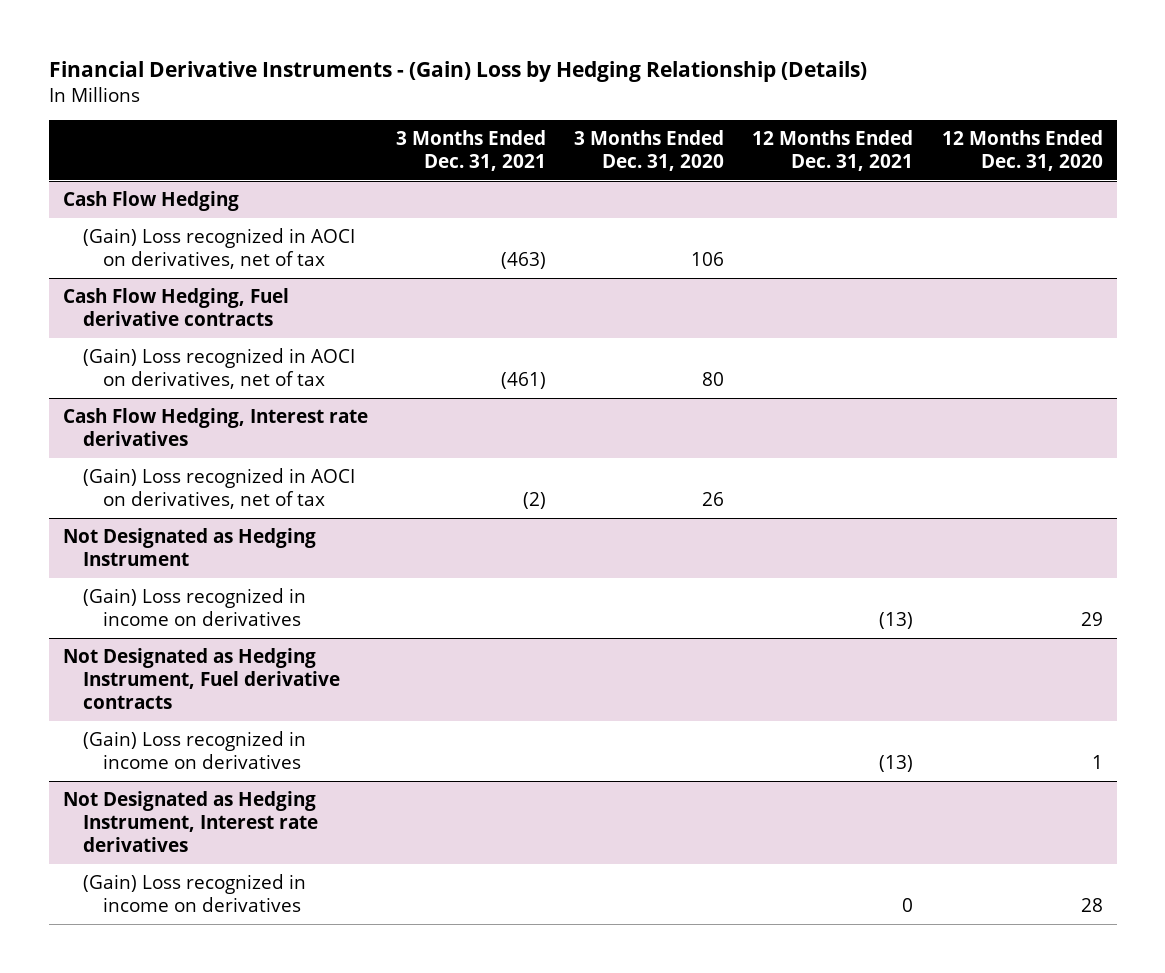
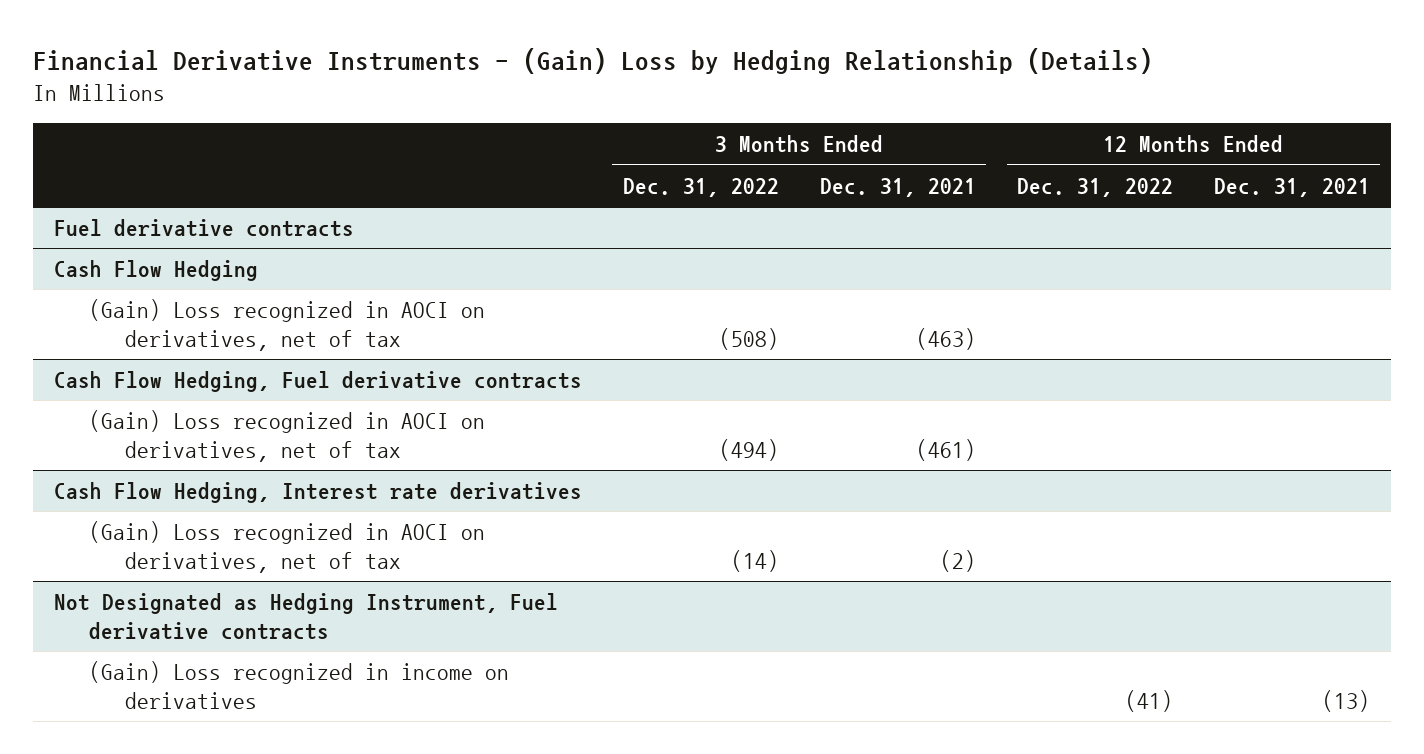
[574,129,725,171] 3 Months Ended Dec. 31, 2020 -> none
[941,129,1103,171] 12 Months Ended Dec. 31, 2020 -> none
none -> [622,177,779,197] Dec. 31, 2022
none -> [1016,177,1173,197] Dec. 31, 2022
none -> [53,219,354,238] Fuel derivative contracts
[62,527,316,566] Not Designated as Hedging Instrument -> none
[82,587,306,626] (Gain) Loss recognized in income on derivatives -> none
[62,790,318,852] Not Designated as Hedging Instrument, Interest rate derivatives -> none
[82,873,306,912] (Gain) Loss recognized in income on derivatives -> none

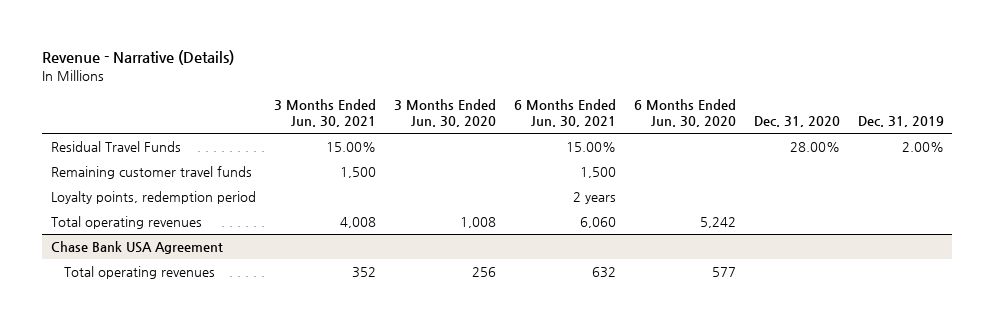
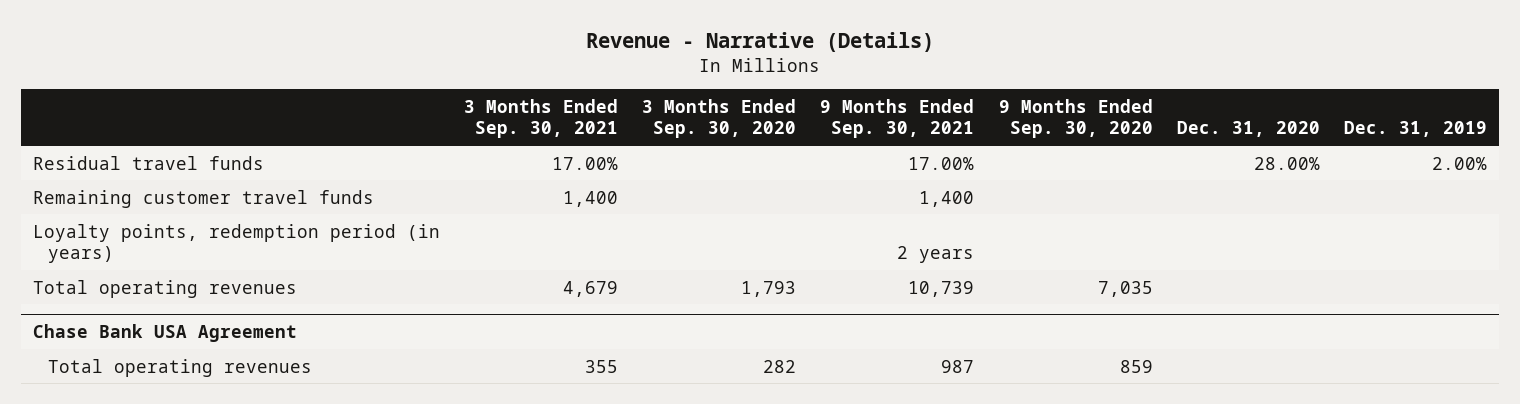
[274,99,377,128] 3 Months Ended Jun. 30, 2021 -> none
[394,99,497,128] 3 Months Ended Jun. 30, 2020 -> none
[513,99,616,128] 6 Months Ended Jun. 30, 2021 -> none
[633,99,736,128] 6 Months Ended Jun. 30, 2020 -> none
none -> [463,98,618,139] 3 Months Ended Sep. 30, 2021
none -> [642,98,797,139] 3 Months Ended Sep. 30, 2020
none -> [820,98,975,139] 9 Months Ended Sep. 30, 2021
none -> [998,98,1153,139] 9 Months Ended Sep. 30, 2020
[51,140,182,152] Residual Travel Funds -> [32,155,264,170] Residual travel funds
[51,190,257,204] Loyalty points, redemption period -> [32,223,440,264] Loyalty points, redemption period (in years)

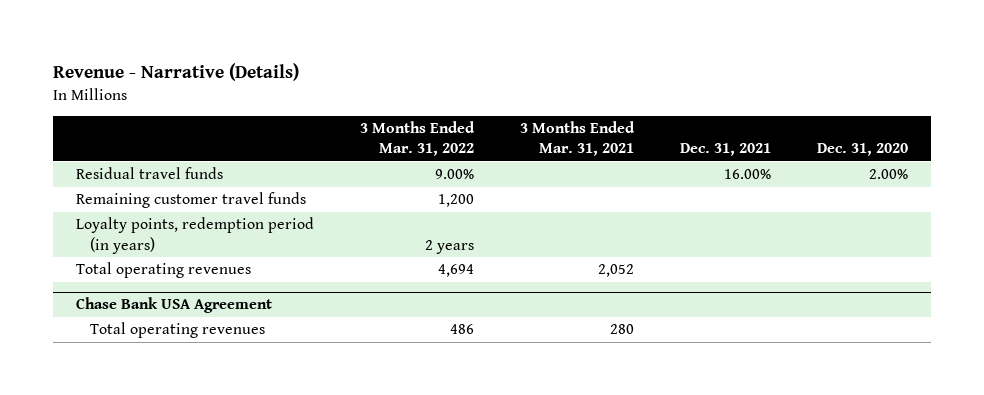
[463,98,618,139] 3 Months Ended Sep. 30, 2021 -> none
[642,98,797,139] 3 Months Ended Sep. 30, 2020 -> none
[820,98,975,139] 9 Months Ended Sep. 30, 2021 -> none
[998,98,1153,139] 9 Months Ended Sep. 30, 2020 -> none
[1344,121,1488,138] Dec. 31, 2019 -> none
none -> [359,120,475,157] 3 Months Ended Mar. 31, 2022
none -> [519,120,635,157] 3 Months Ended Mar. 31, 2021
none -> [679,143,771,157] Dec. 31, 2021
[1253,156,1320,170] 28.00% -> [868,169,908,180] 2.00%

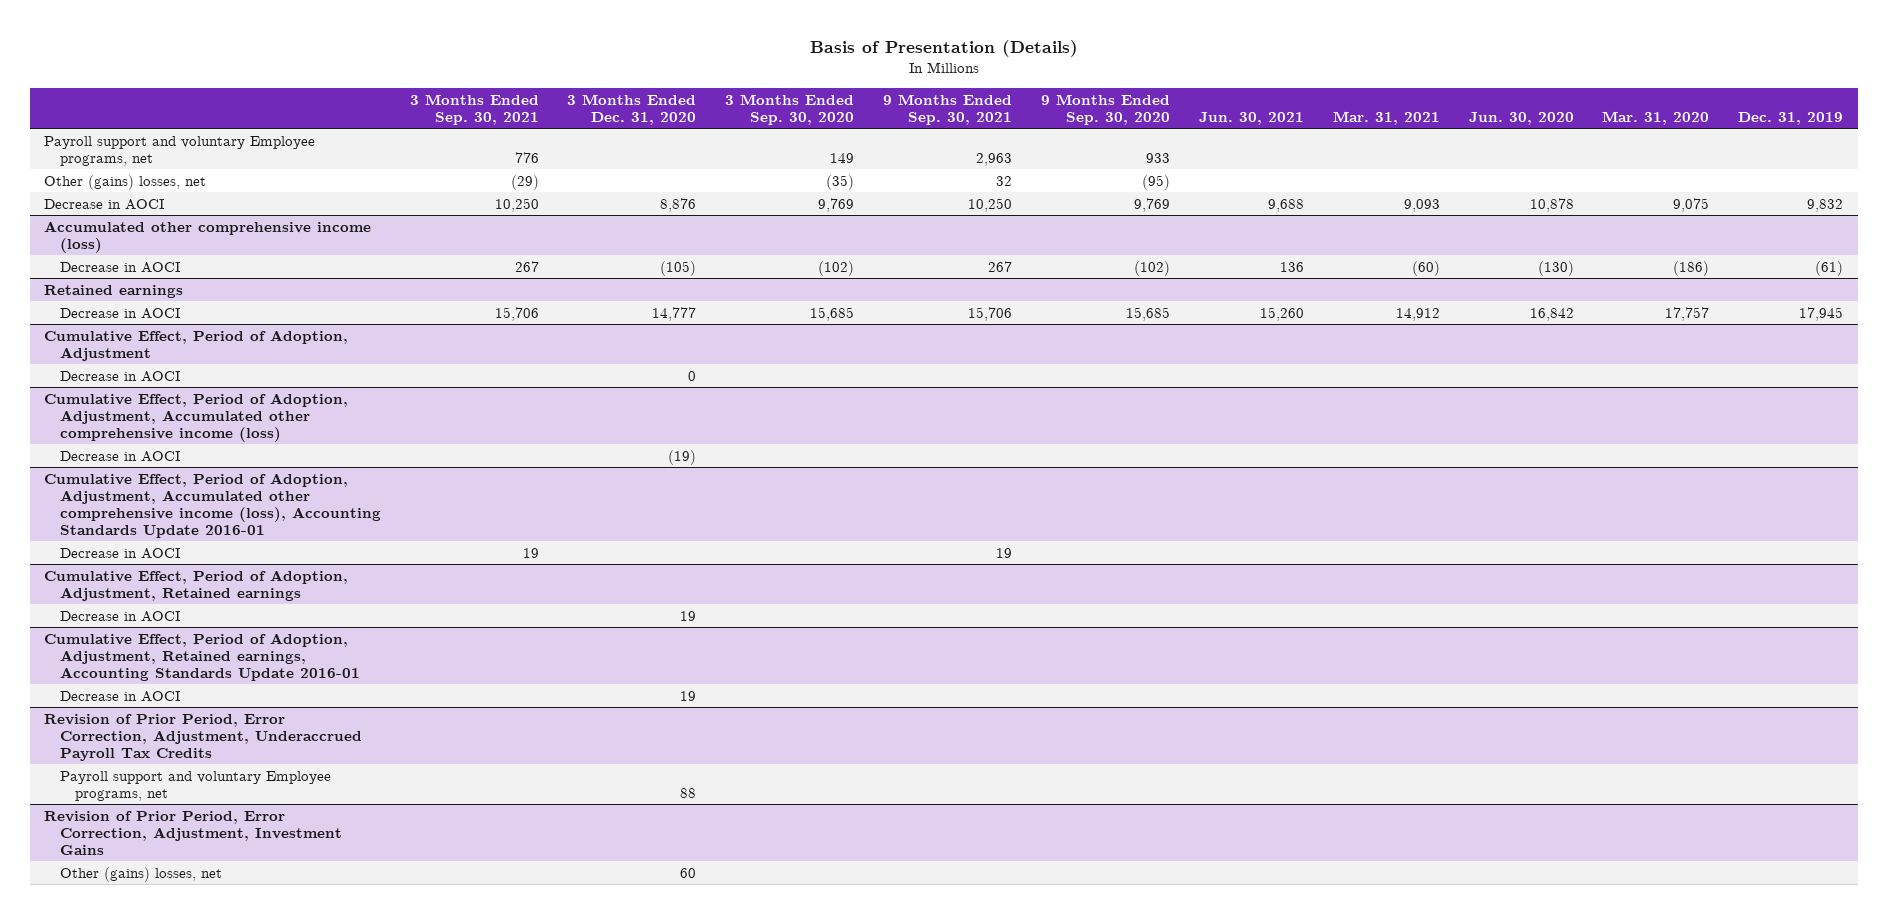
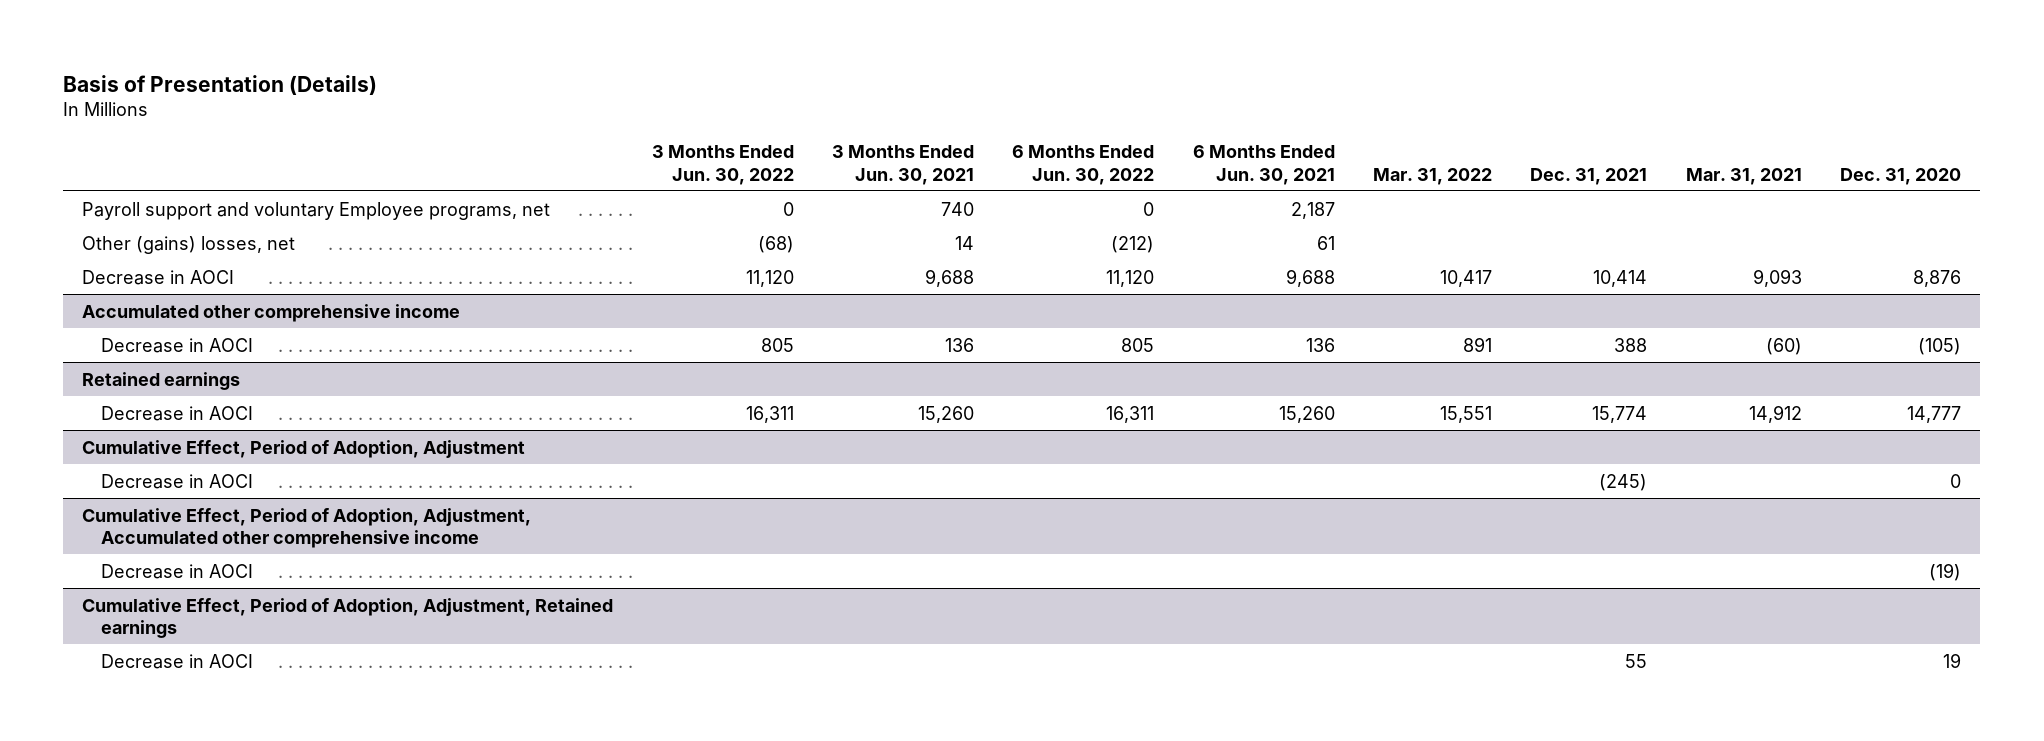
[409,93,539,125] 3 Months Ended Sep. 30, 2021 -> none
[567,93,697,125] 3 Months Ended Dec. 31, 2020 -> none
[725,93,855,125] 3 Months Ended Sep. 30, 2020 -> none
[883,93,1013,125] 9 Months Ended Sep. 30, 2021 -> none
[1041,93,1171,125] 9 Months Ended Sep. 30, 2020 -> none
[1198,111,1304,125] Jun. 30, 2021 -> none
[1468,111,1574,125] Jun. 30, 2020 -> none
[1602,110,1710,125] Mar. 31, 2020 -> none
[1738,111,1844,125] Dec. 31, 2019 -> none
none -> [651,144,794,185] 3 Months Ended Jun. 30, 2022
none -> [832,144,975,185] 3 Months Ended Jun. 30, 2021
none -> [1012,144,1155,185] 6 Months Ended Jun. 30, 2022
none -> [1192,144,1335,185] 6 Months Ended Jun. 30, 2021
none -> [1373,167,1493,185] Mar. 31, 2022
none -> [1530,167,1648,185] Dec. 31, 2021
none -> [1840,167,1962,185] Dec. 31, 2020
[44,220,372,253] Accumulated other comprehensive income (loss) -> [82,303,461,322] Accumulated other comprehensive income
[44,392,349,442] Cumulative Effect, Period of Adoption, Adjustment, Accumulated other comprehensive income (loss) -> [82,507,532,549] Cumulative Effect, Period of Adoption, Adjustment, Accumulated other comprehensive income
[44,472,381,538] Cumulative Effect, Period of Adoption, Adjustment, Accumulated other comprehensive income (loss), Accounting Standards Update 2016-01 -> none
[59,547,180,559] Decrease in AOCI -> none
[44,632,360,681] Cumulative Effect, Period of Adoption, Adjustment, Retained earnings, Accounting Standards Update 2016-01 -> none
[59,690,180,702] Decrease in AOCI -> none
[44,713,362,761] Revision of Prior Period, Error Correction, Adjustment, Underaccrued Payroll Tax Credits -> none
[59,770,331,801] Payroll support and voluntary Employee programs, net -> none
[44,810,342,855] Revision of Prior Period, Error Correction, Adjustment, Investment Gains -> none
[59,866,222,882] Other (gains) losses, net -> none

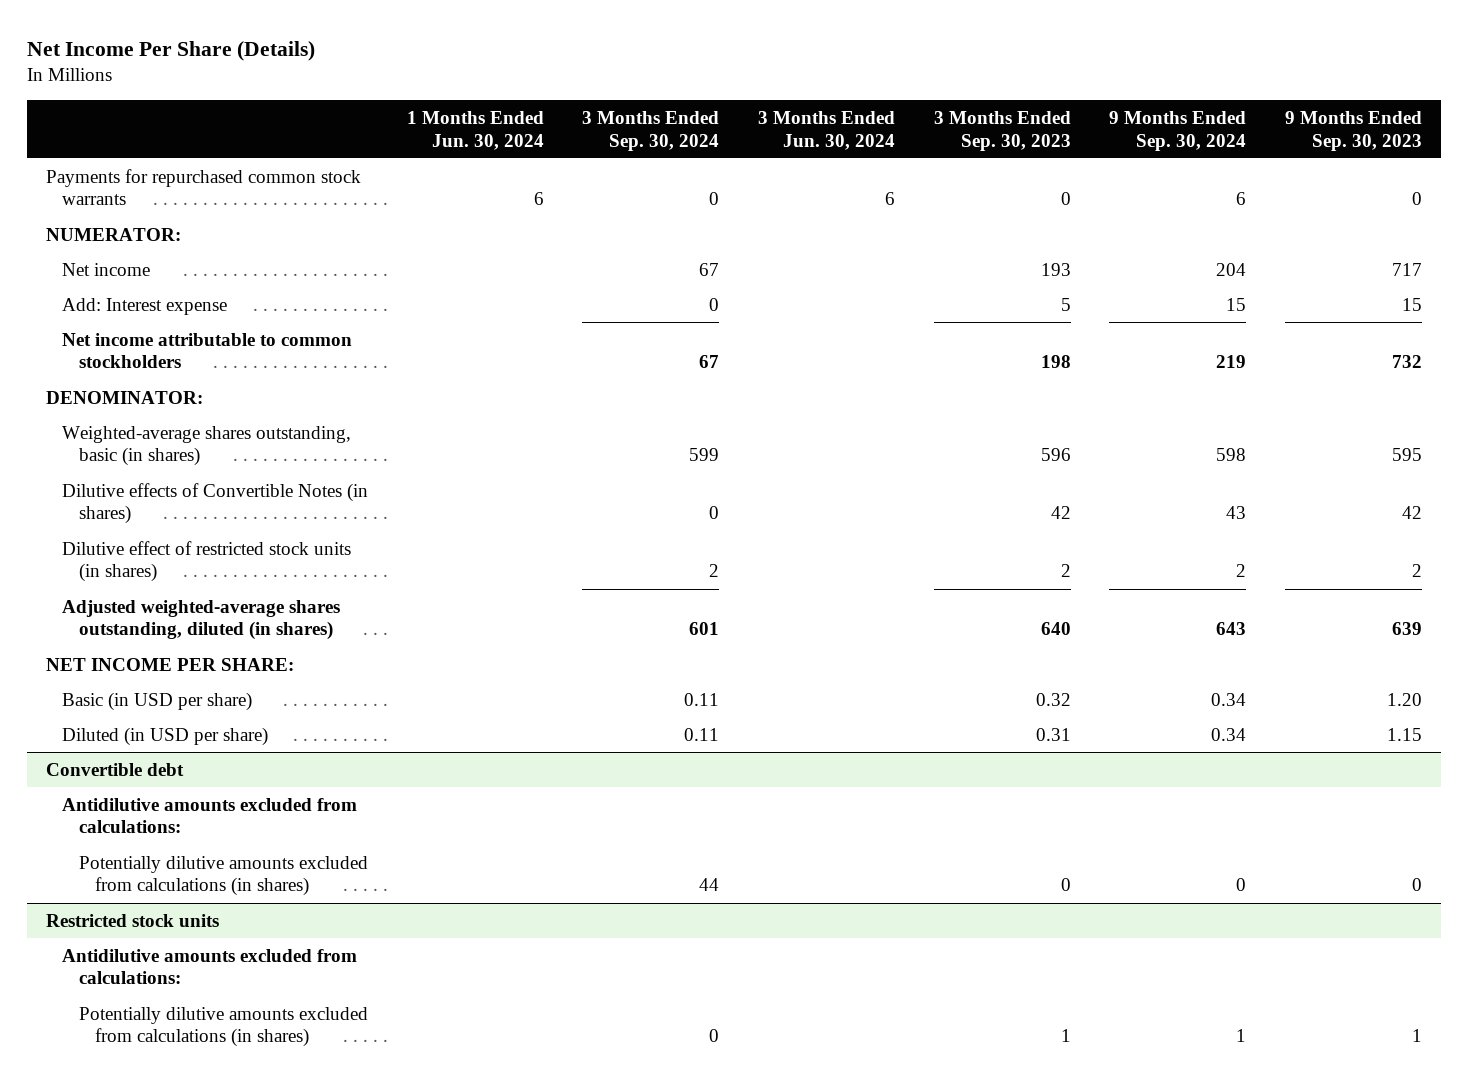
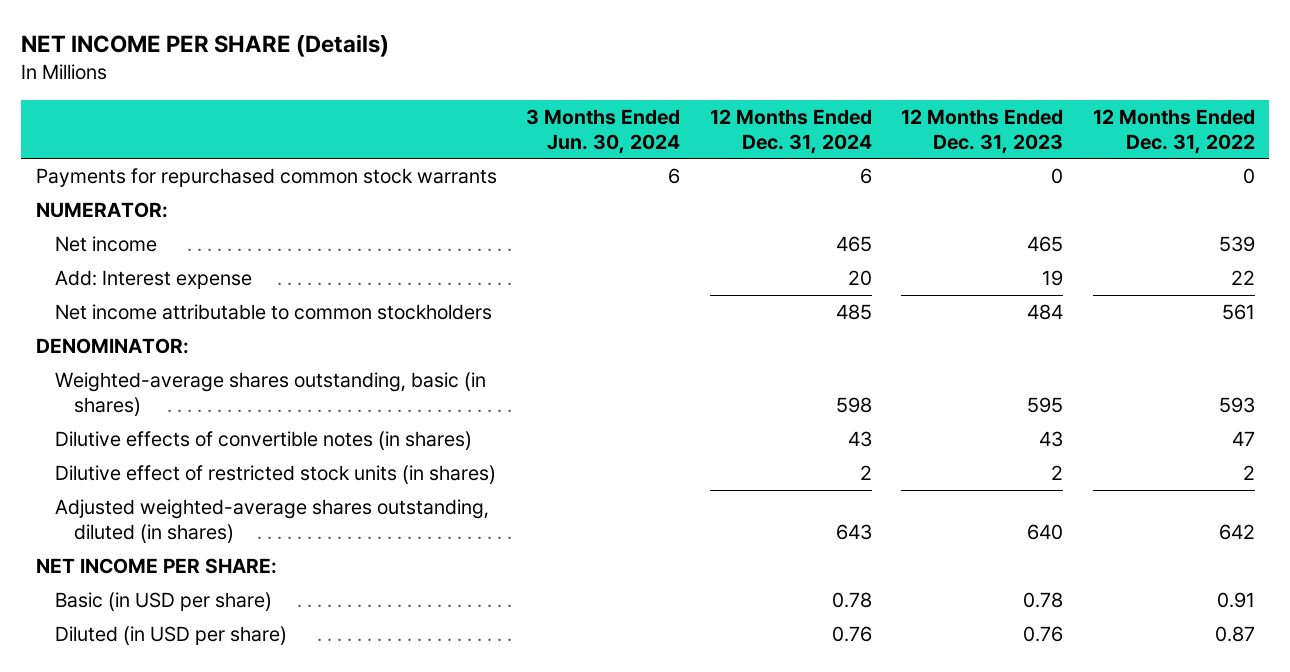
[26,40,315,61] Net Income Per Share (Details) -> [21,34,390,58] NET INCOME PER SHARE (Details)
[406,110,544,150] 1 Months Ended Jun. 30, 2024 -> none
[582,110,720,151] 3 Months Ended Sep. 30, 2024 -> none
[933,110,1071,151] 3 Months Ended Sep. 30, 2023 -> none
[1109,110,1247,151] 9 Months Ended Sep. 30, 2024 -> none
[1284,110,1422,151] 9 Months Ended Sep. 30, 2023 -> none
none -> [709,108,872,154] 12 Months Ended Dec. 31, 2024
none -> [901,108,1064,154] 12 Months Ended Dec. 31, 2023
none -> [1092,108,1255,154] 12 Months Ended Dec. 31, 2022
[62,482,369,525] Dilutive effects of Convertible Notes (in shares) -> [55,431,473,451] Dilutive effects of convertible notes (in shares)
[45,762,184,776] Convertible debt -> none
[62,797,358,834] Antidilutive amounts excluded from calculations: -> none
[78,855,368,897] Potentially dilutive amounts excluded from calculations (in shares) -> none
[45,913,219,927] Restricted stock units -> none
[62,948,358,985] Antidilutive amounts excluded from calculations: -> none
[78,1006,368,1048] Potentially dilutive amounts excluded from calculations (in shares) -> none

